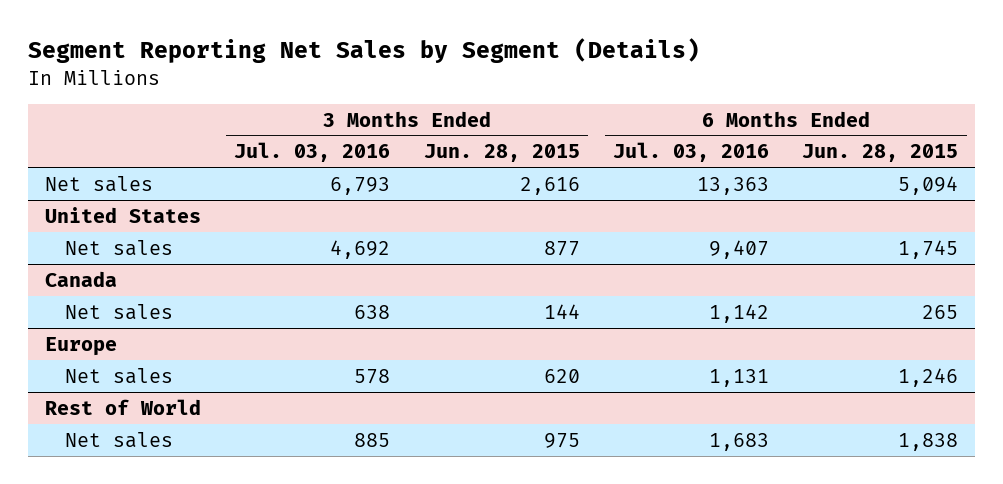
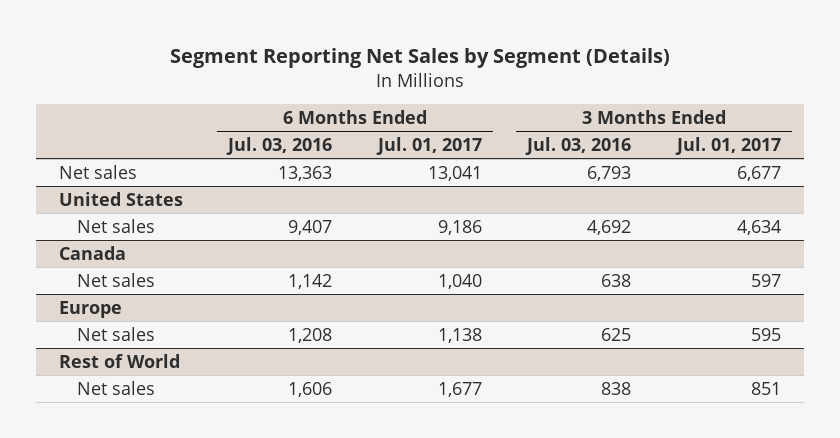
[423,144,580,163] Jun. 28, 2015 -> none
[802,144,959,163] Jun. 28, 2015 -> none
none -> [375,136,482,155] Jul. 01, 2017
none -> [674,136,781,155] Jul. 01, 2017
[354,368,391,384] 578 -> [601,327,632,341] 625
[708,368,769,387] 1,131 -> [288,327,333,343] 1,208
[354,432,391,447] 885 -> [601,381,632,395] 838
[708,432,769,451] 1,683 -> [288,381,333,397] 1,606

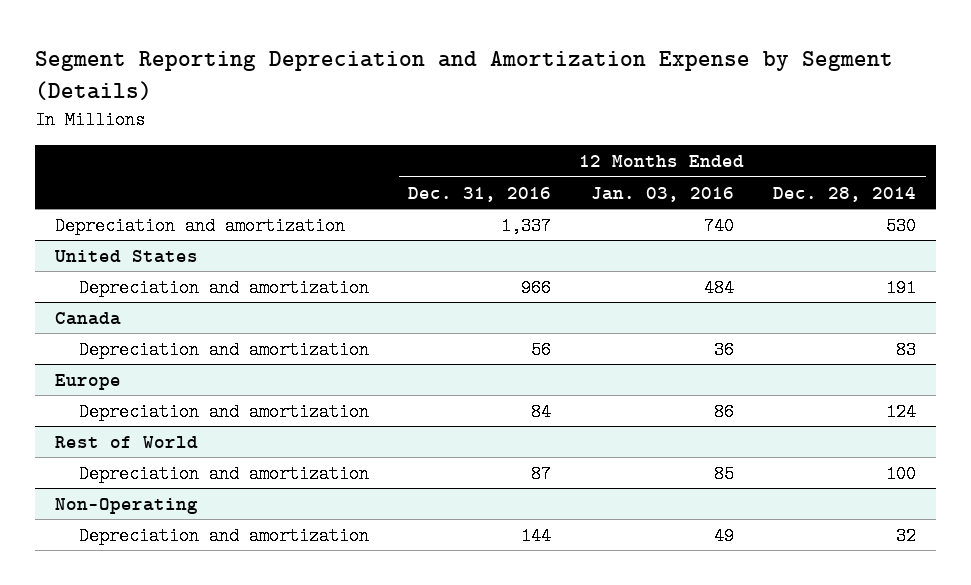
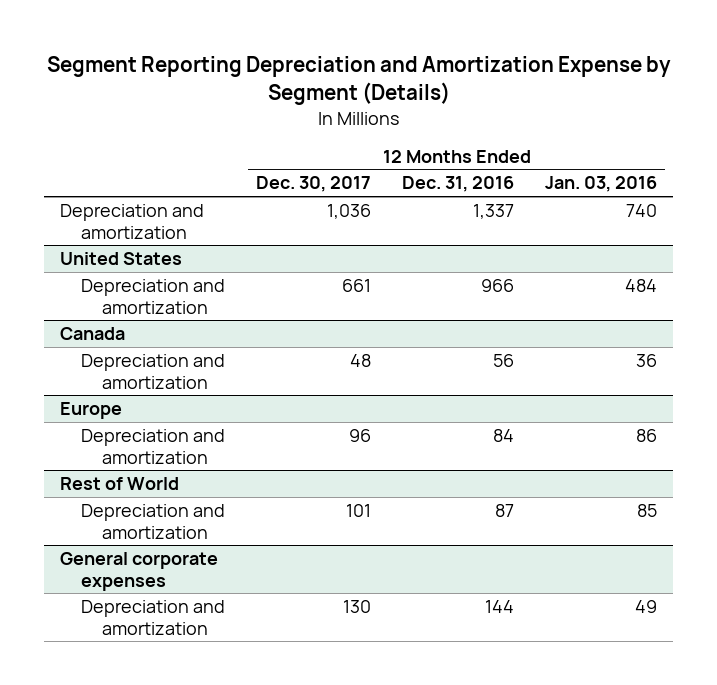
[773,186,917,202] Dec. 28, 2014 -> none
none -> [255,176,371,193] Dec. 30, 2017
[54,497,198,514] Non-Operating -> [60,551,219,591] General corporate expenses

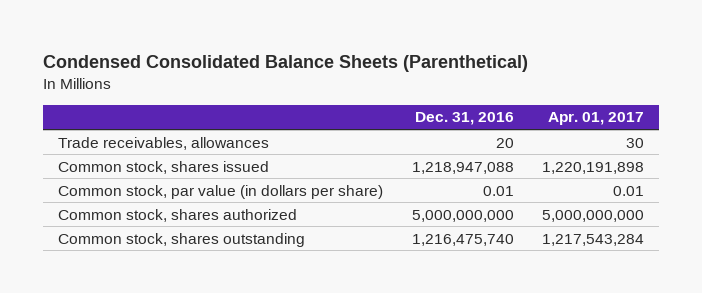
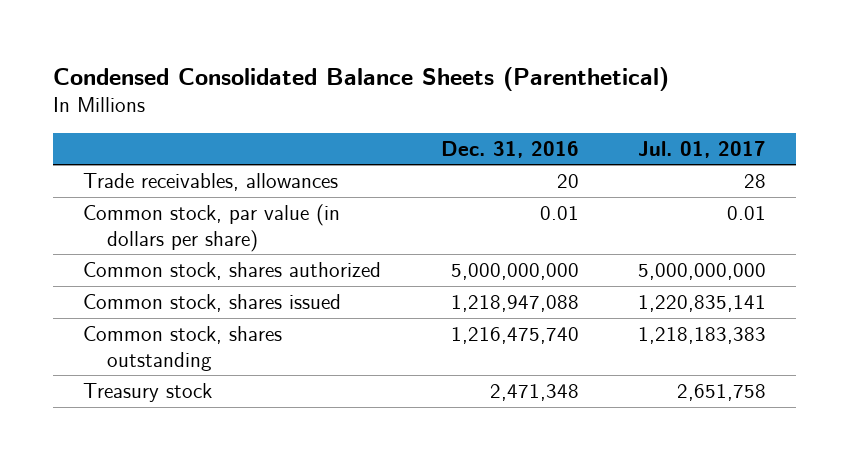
[548,112,645,126] Apr. 01, 2017 -> none
none -> [638,140,767,158] Jul. 01, 2017
[57,160,269,174] Common stock, shares issued -> [82,293,341,312] Common stock, shares issued
none -> [82,382,212,402] Treasury stock

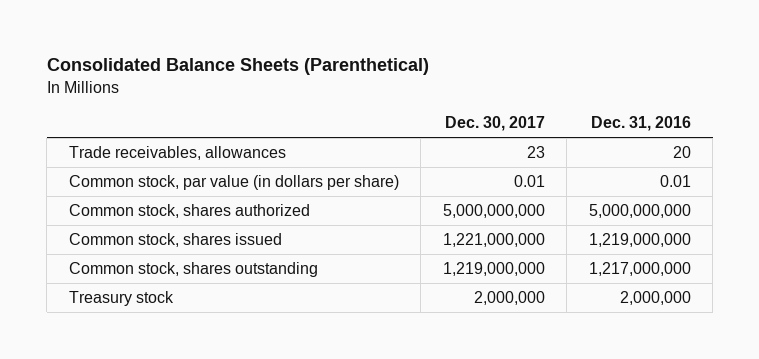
[53,66,670,91] Condensed Consolidated Balance Sheets (Parenthetical) -> [46,58,429,76] Consolidated Balance Sheets (Parenthetical)
[638,140,767,158] Jul. 01, 2017 -> none
none -> [444,116,545,132] Dec. 30, 2017
[450,294,579,312] 1,218,947,088 -> [588,232,691,247] 1,219,000,000
[450,326,579,344] 1,216,475,740 -> [588,261,691,276] 1,217,000,000
[489,383,579,401] 2,471,348 -> [619,290,691,305] 2,000,000

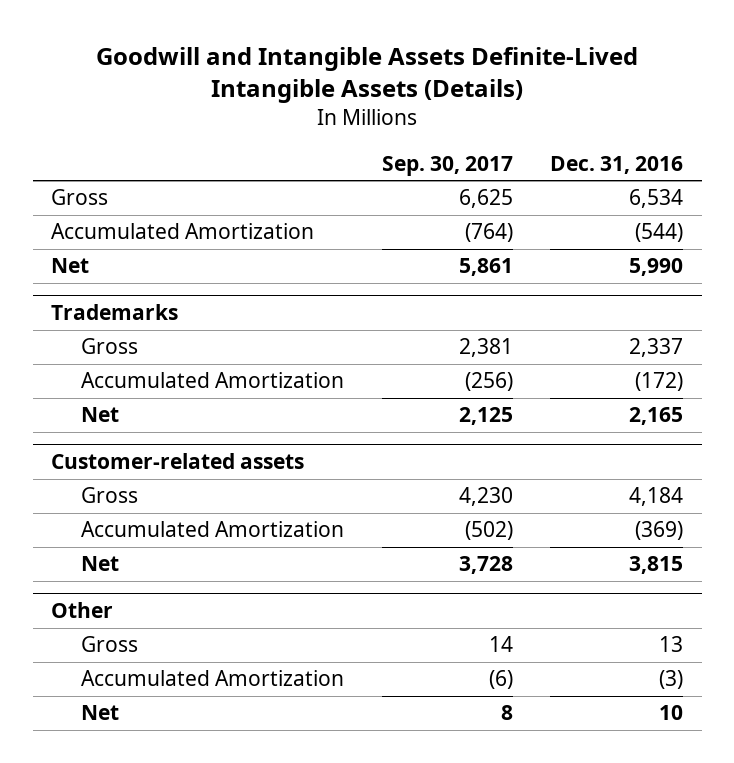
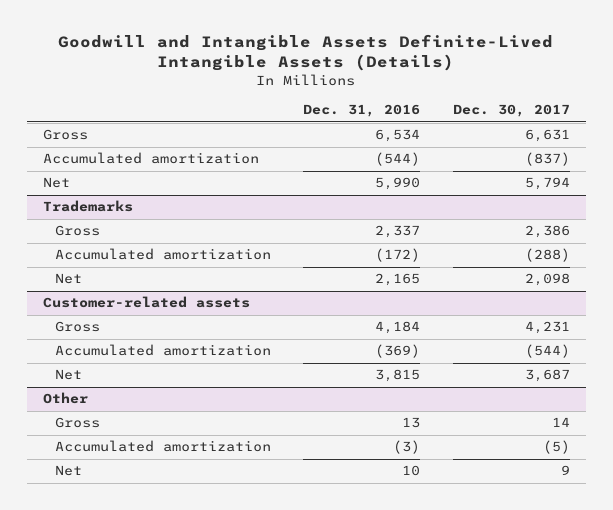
[381,155,513,176] Sep. 30, 2017 -> none
none -> [452,104,570,118] Dec. 30, 2017
[51,223,315,240] Accumulated Amortization -> [43,152,260,165] Accumulated amortization
[81,372,345,389] Accumulated Amortization -> [55,248,272,261] Accumulated amortization
[81,521,345,538] Accumulated Amortization -> [55,344,272,357] Accumulated amortization
[81,670,345,687] Accumulated Amortization -> [55,440,272,453] Accumulated amortization

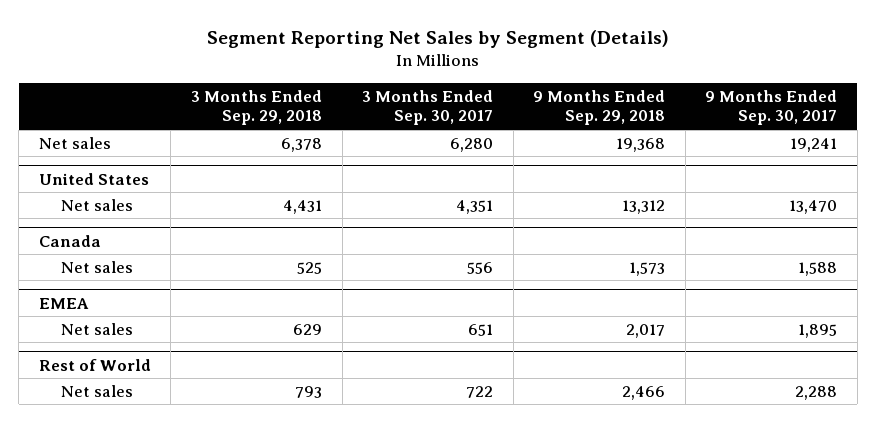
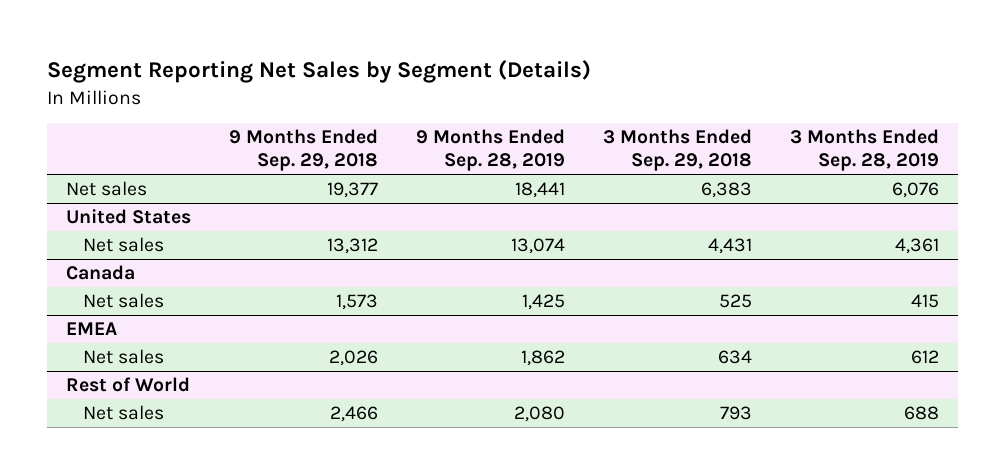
[362,89,494,126] 3 Months Ended Sep. 30, 2017 -> none
[705,89,838,126] 9 Months Ended Sep. 30, 2017 -> none
none -> [416,129,566,172] 9 Months Ended Sep. 28, 2019
none -> [790,129,940,172] 3 Months Ended Sep. 28, 2019
[280,137,322,152] 6,378 -> [701,182,753,199] 6,383
[616,137,666,152] 19,368 -> [327,182,379,199] 19,377
[292,323,322,335] 629 -> [718,350,753,365] 634
[626,323,666,338] 2,017 -> [329,350,379,367] 2,026

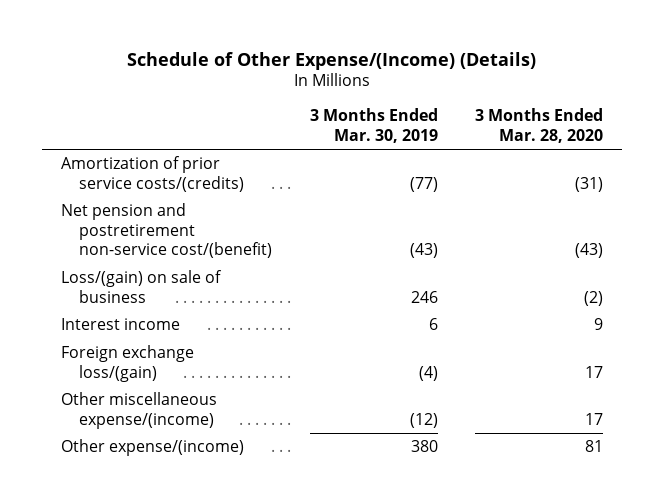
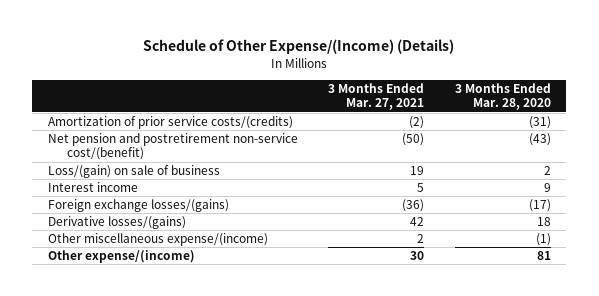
[309,108,438,143] 3 Months Ended Mar. 30, 2019 -> none
none -> [328,83,425,111] 3 Months Ended Mar. 27, 2021
[584,290,604,306] (2) -> [544,166,552,176] 2
[60,345,194,382] Foreign exchange loss/(gain) -> [47,199,229,213] Foreign exchange losses/(gains)
[585,365,604,378] 17 -> [529,199,552,213] (17)
none -> [47,216,186,230] Derivative losses/(gains)
[585,412,604,425] 17 -> [536,233,552,247] (1)

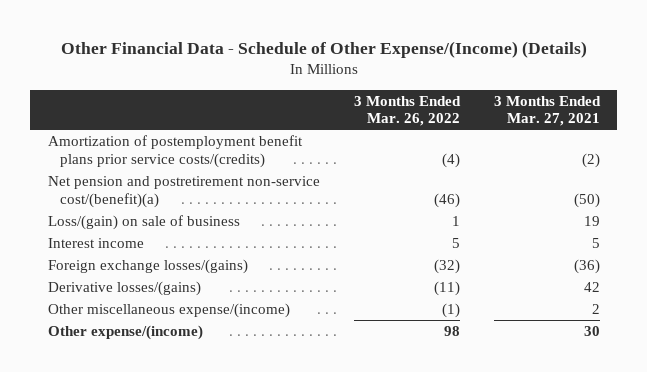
[143,39,455,55] Schedule of Other Expense/(Income) (Details) -> [60,40,587,58] Other Financial Data - Schedule of Other Expense/(Income) (Details)
[455,83,552,111] 3 Months Ended Mar. 28, 2020 -> none
none -> [353,95,461,127] 3 Months Ended Mar. 26, 2022
[47,116,293,130] Amortization of prior service costs/(credits) -> [47,135,303,168] Amortization of postemployment benefit plans prior service costs/(credits)
[47,133,298,161] Net pension and postretirement non-service cost/(benefit) -> [47,176,320,208] Net pension and postretirement non-service cost/(benefit)(a)

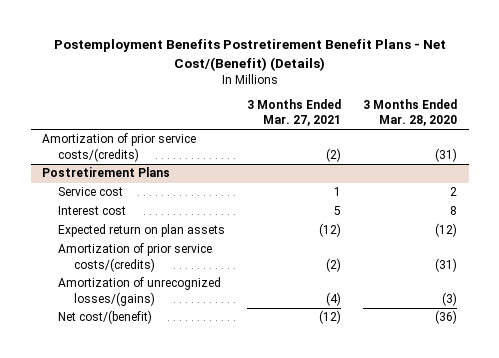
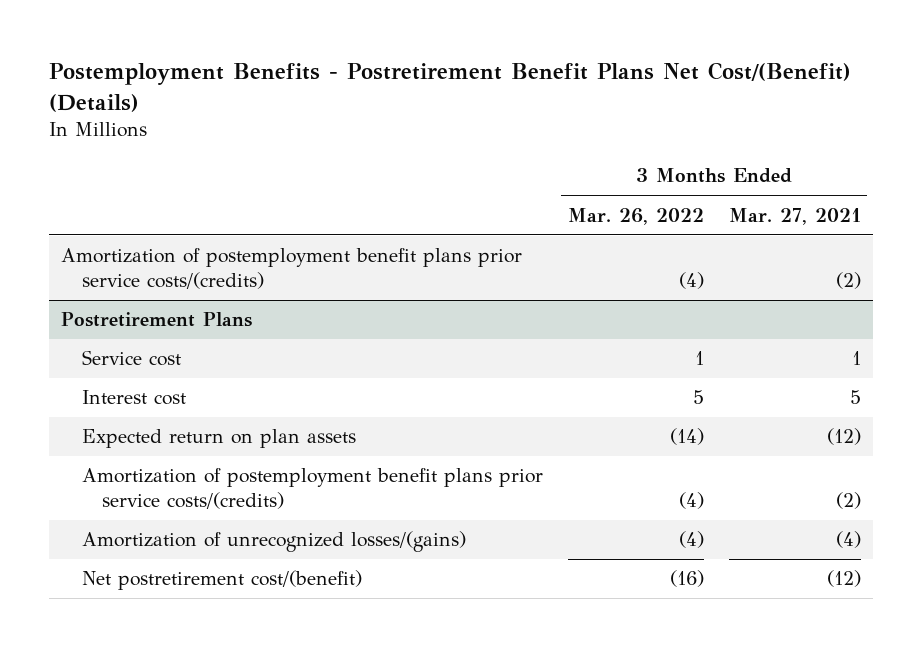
[53,39,446,71] Postemployment Benefits Postretirement Benefit Plans - Net Cost/(Benefit) (Details) -> [48,62,851,112] Postemployment Benefits - Postretirement Benefit Plans Net Cost/(Benefit) (Details)
[363,99,458,127] 3 Months Ended Mar. 28, 2020 -> none
none -> [567,207,704,225] Mar. 26, 2022
[41,133,196,162] Amortization of prior service costs/(credits) -> [61,248,523,290] Amortization of postemployment benefit plans prior service costs/(credits)
[57,243,212,272] Amortization of prior service costs/(credits) -> [81,468,543,510] Amortization of postemployment benefit plans prior service costs/(credits)
[57,310,152,325] Net cost/(benefit) -> [81,570,362,591] Net postretirement cost/(benefit)

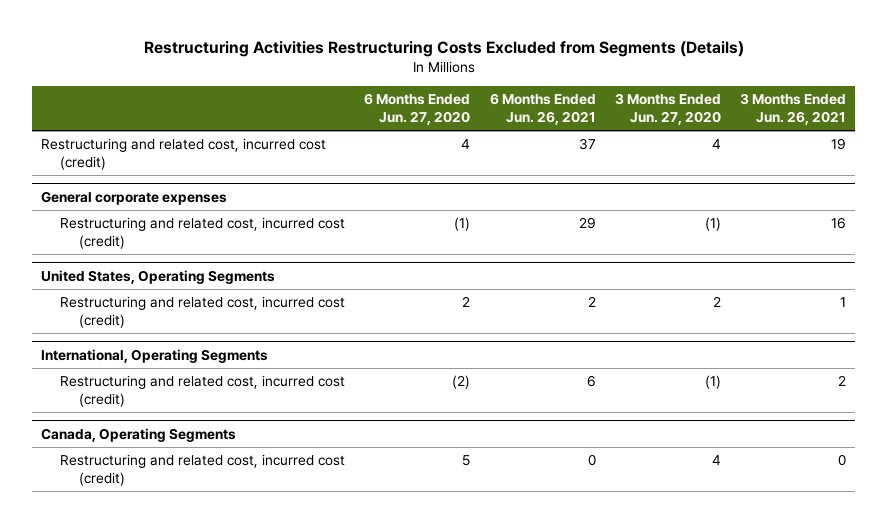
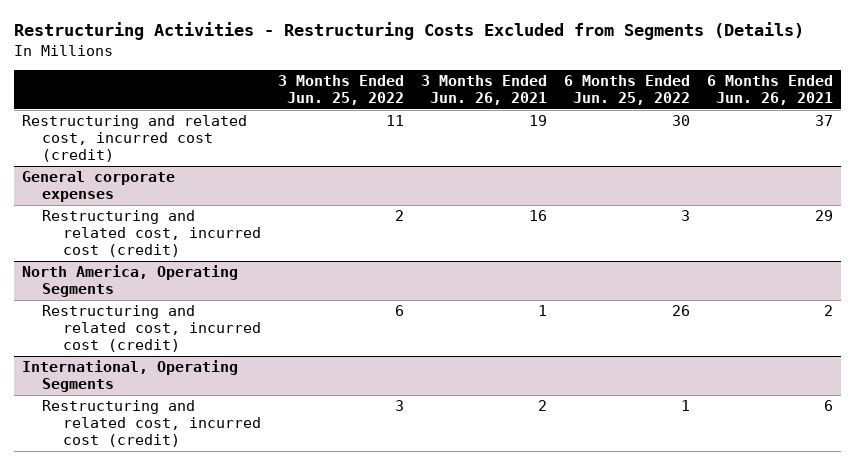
[143,41,744,58] Restructuring Activities Restructuring Costs Excluded from Segments (Details) -> [13,21,804,40] Restructuring Activities - Restructuring Costs Excluded from Segments (Details)
[364,93,471,126] 6 Months Ended Jun. 27, 2020 -> none
[614,93,721,126] 3 Months Ended Jun. 27, 2020 -> none
none -> [277,75,404,106] 3 Months Ended Jun. 25, 2022
none -> [563,75,690,106] 6 Months Ended Jun. 25, 2022
[41,269,276,284] United States, Operating Segments -> none
none -> [22,265,239,298] North America, Operating Segments
[41,427,237,442] Canada, Operating Segments -> none
[60,454,346,486] Restructuring and related cost, incurred cost (credit) -> none

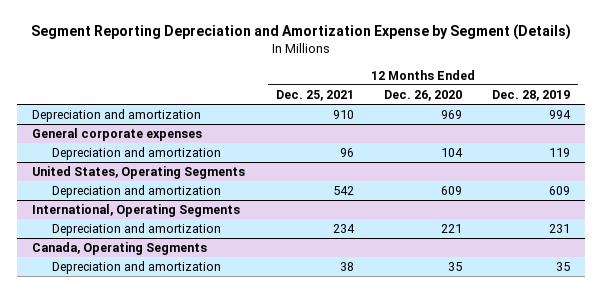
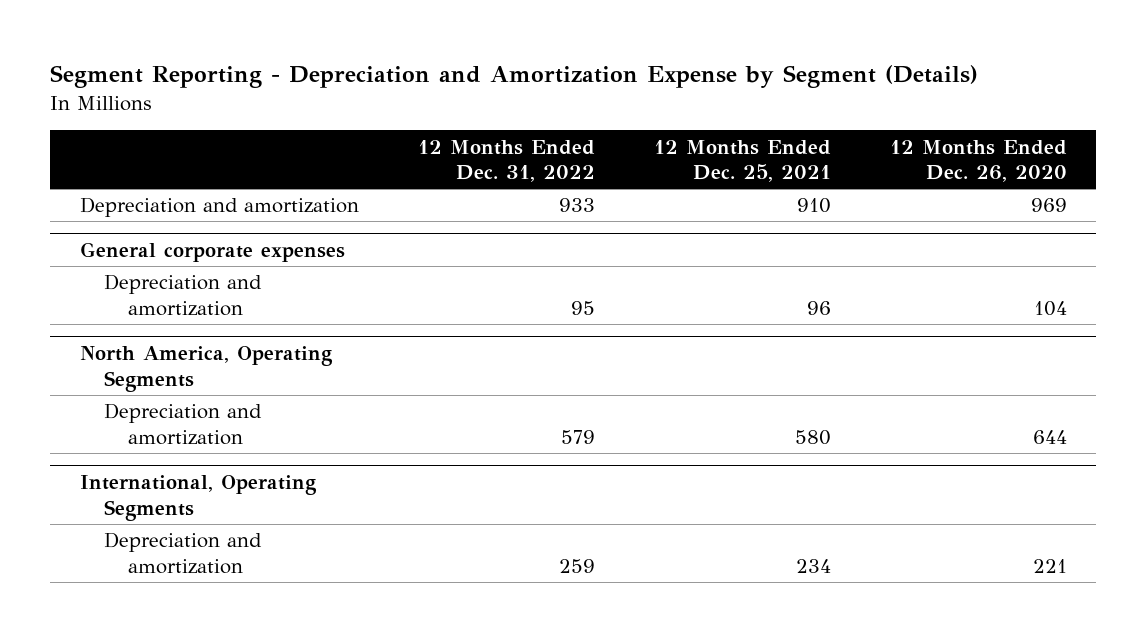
[31,24,572,41] Segment Reporting Depreciation and Amortization Expense by Segment (Details) -> [50,65,979,89] Segment Reporting - Depreciation and Amortization Expense by Segment (Details)
[492,89,571,101] Dec. 28, 2019 -> none
none -> [417,139,595,183] 12 Months Ended Dec. 31, 2022
[32,166,246,180] United States, Operating Segments -> none
none -> [79,346,333,392] North America, Operating Segments
[332,186,354,196] 542 -> [794,429,831,445] 580
[441,186,463,196] 609 -> [1032,429,1067,444] 644
[32,242,208,256] Canada, Operating Segments -> none
[52,261,222,275] Depreciation and amortization -> none

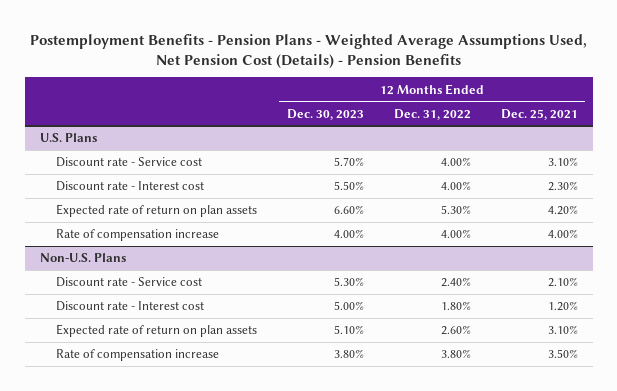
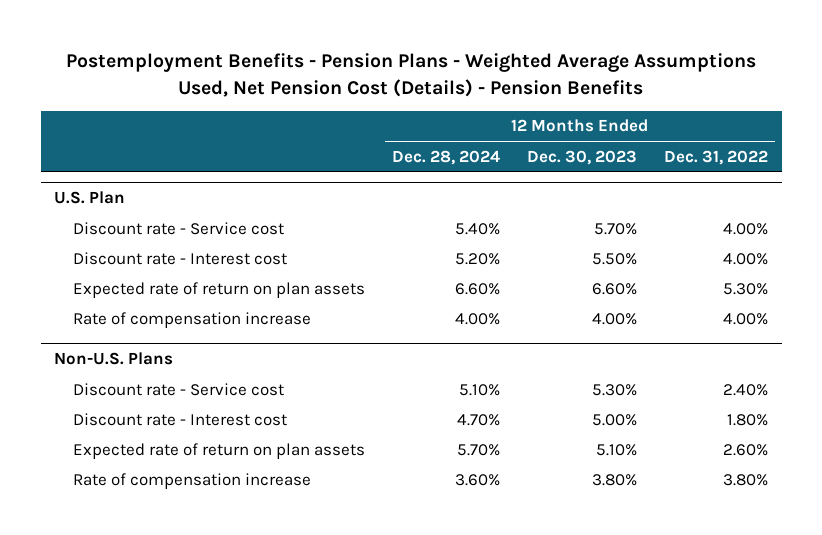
[500,108,578,120] Dec. 25, 2021 -> none
none -> [391,149,500,165] Dec. 28, 2024
[39,133,97,143] U.S. Plans -> [54,191,126,205] U.S. Plan

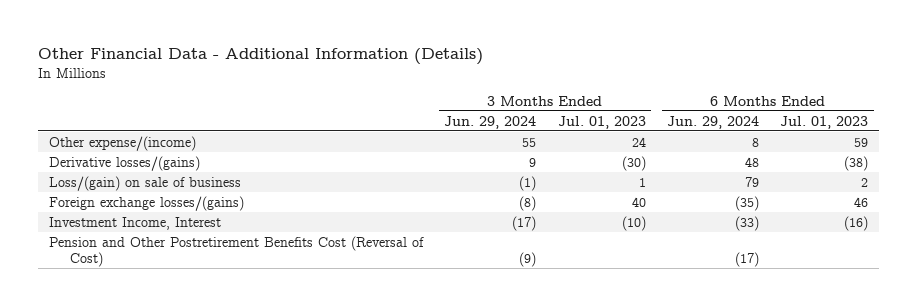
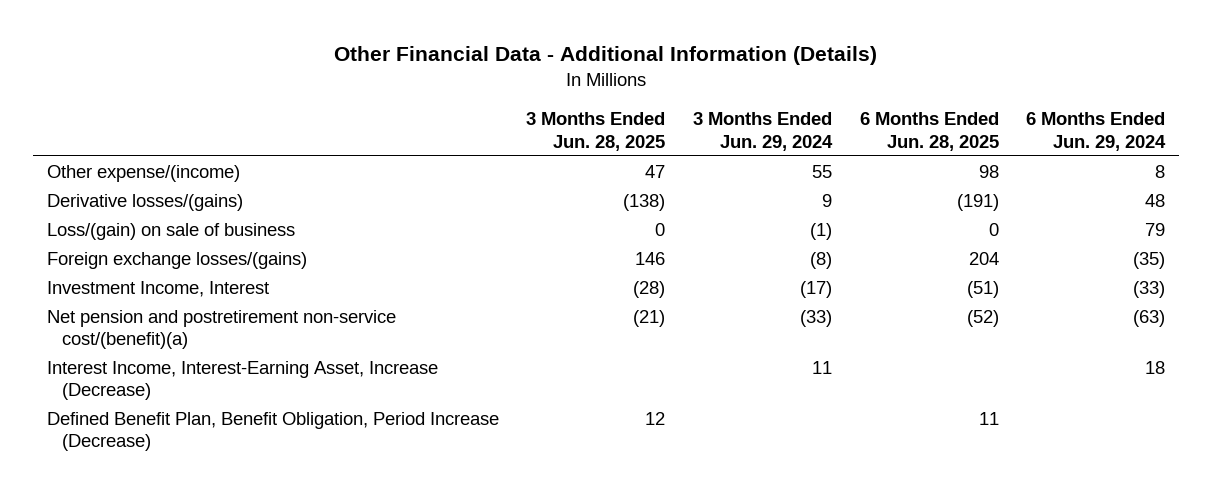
[557,115,646,129] Jul. 01, 2023 -> none
[780,115,869,129] Jul. 01, 2023 -> none
none -> [526,112,666,151] 3 Months Ended Jun. 28, 2025
none -> [859,112,999,151] 6 Months Ended Jun. 28, 2025
[48,235,424,268] Pension and Other Postretirement Benefits Cost (Reversal of Cost) -> none
none -> [46,309,396,349] Net pension and postretirement non-service cost/(benefit)(a)
none -> [46,360,438,400] Interest Income, Interest-Earning Asset, Increase (Decrease)
none -> [46,411,499,451] Defined Benefit Plan, Benefit Obligation, Period Increase (Decrease)

